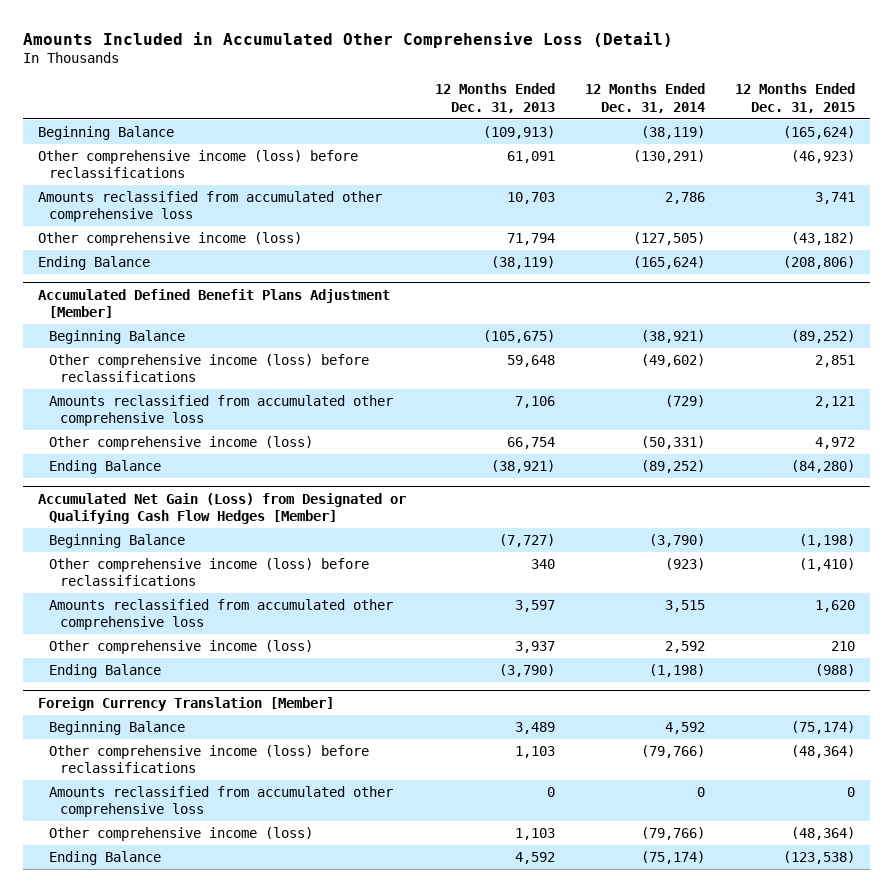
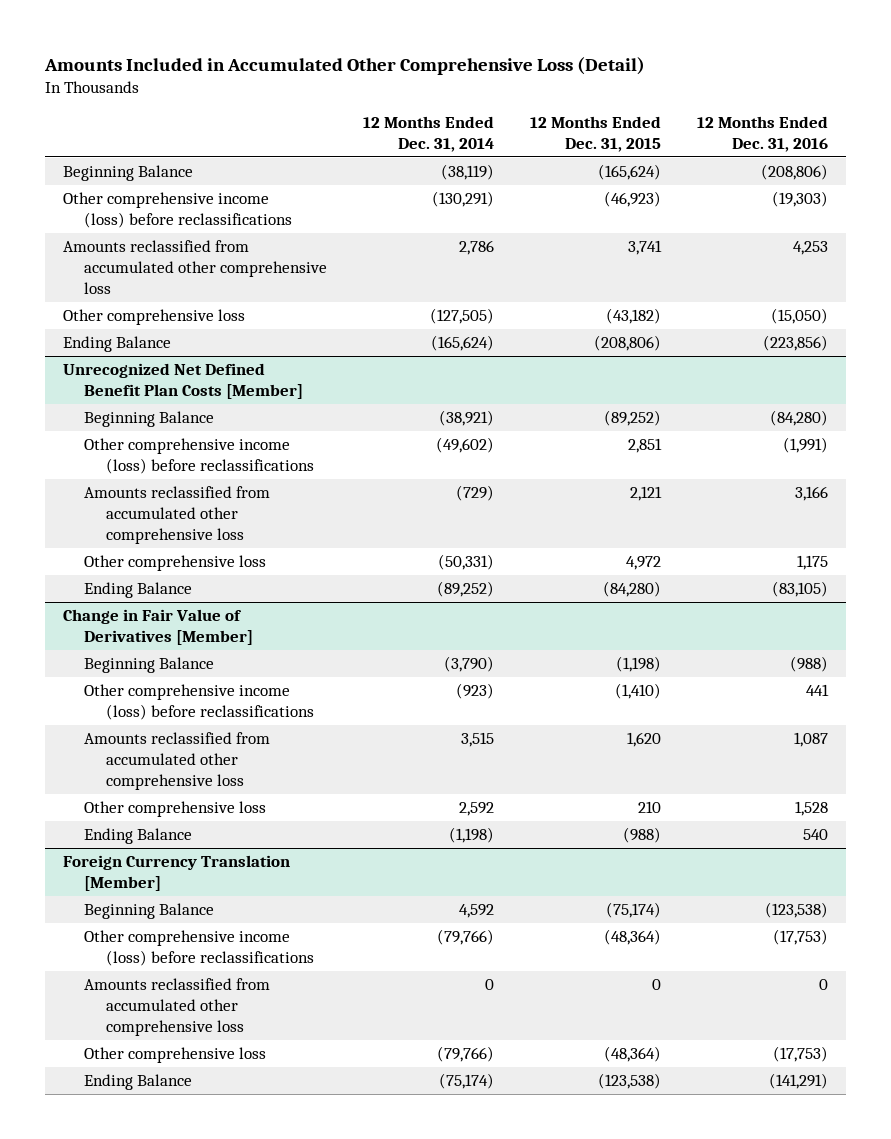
[435,83,556,113] 12 Months Ended Dec. 31, 2013 -> none
none -> [697,115,829,153] 12 Months Ended Dec. 31, 2016
[37,232,302,247] Other comprehensive income (loss) -> [63,308,246,325] Other comprehensive loss
[37,288,390,319] Accumulated Defined Benefit Plans Adjustment [Member] -> [63,362,304,400] Unrecognized Net Defined Benefit Plan Costs [Member]
[48,436,313,451] Other comprehensive income (loss) -> [84,554,267,571] Other comprehensive loss
[37,492,406,525] Accumulated Net Gain (Loss) from Designated or Qualifying Cash Flow Hedges [Member] -> [63,608,254,646] Change in Fair Value of Derivatives [Member]
[48,640,313,655] Other comprehensive income (loss) -> [84,800,267,817] Other comprehensive loss
[48,827,313,842] Other comprehensive income (loss) -> [84,1046,267,1063] Other comprehensive loss

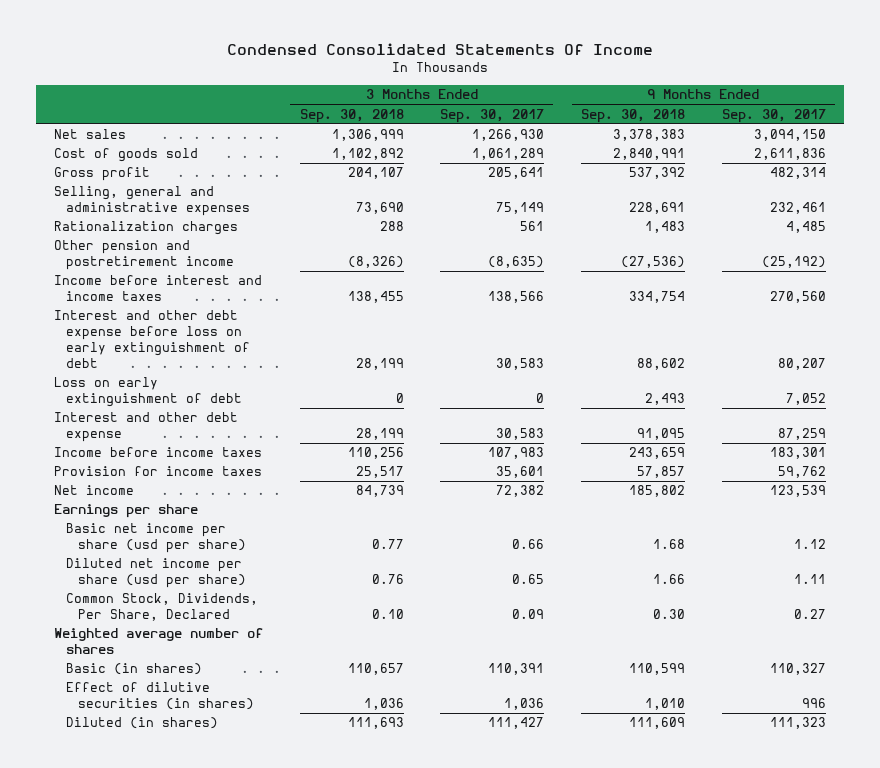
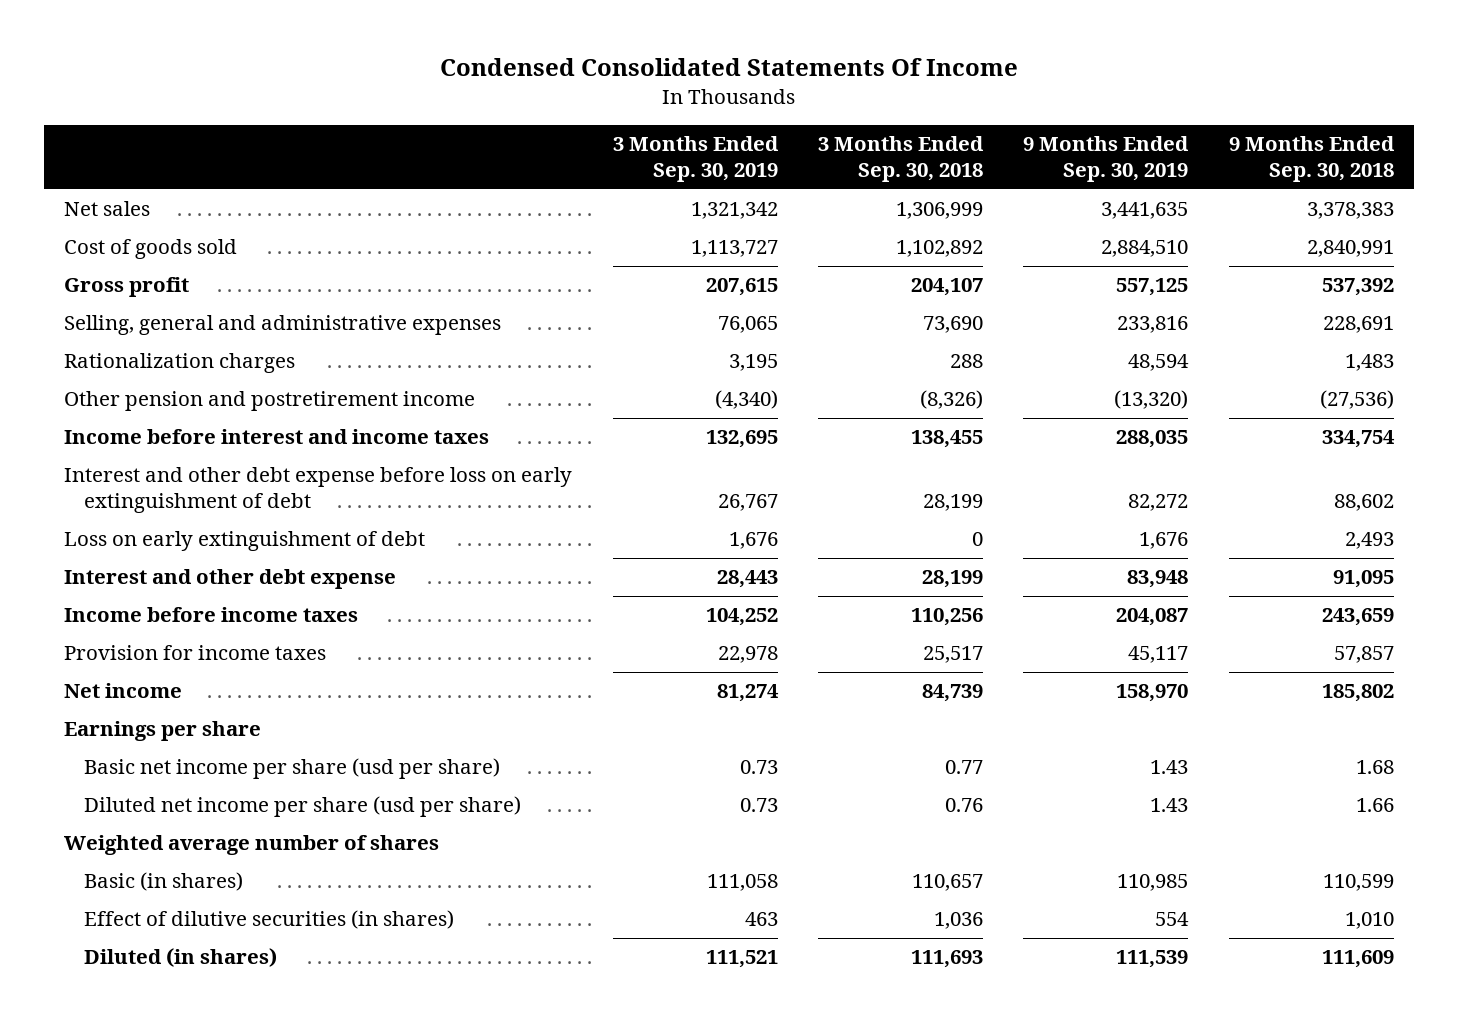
[440,108,545,123] Sep. 30, 2017 -> none
[721,108,826,123] Sep. 30, 2017 -> none
none -> [612,136,779,183] 3 Months Ended Sep. 30, 2019
none -> [1023,136,1190,183] 9 Months Ended Sep. 30, 2019
[66,593,259,622] Common Stock, Dividends, Per Share, Declared -> none

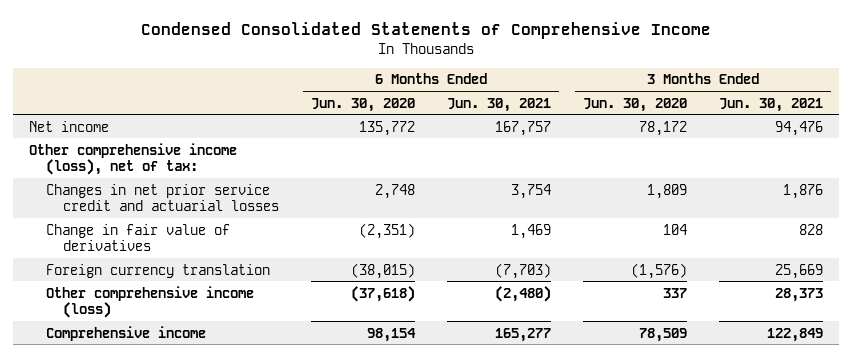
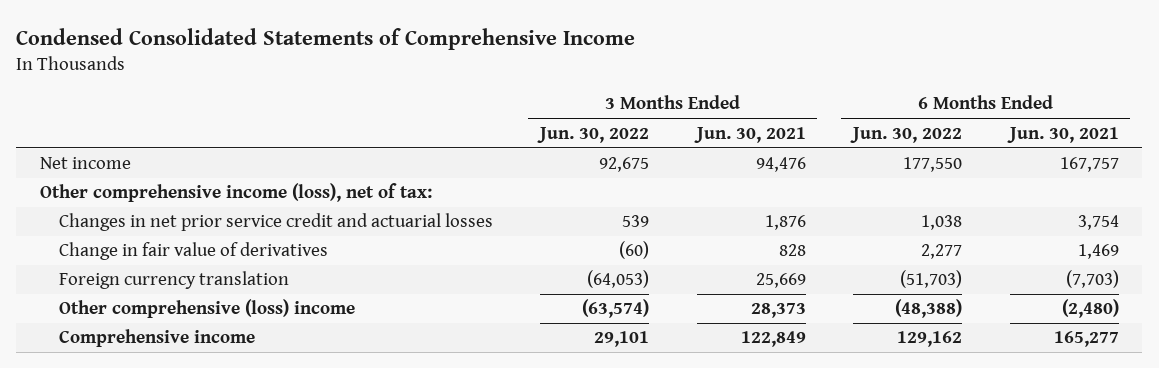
[310,97,415,112] Jun. 30, 2020 -> none
[582,97,687,112] Jun. 30, 2020 -> none
none -> [537,126,650,143] Jun. 30, 2022
none -> [850,126,963,143] Jun. 30, 2022
[45,285,254,319] Other comprehensive income (loss) -> [58,299,355,319] Other comprehensive (loss) income

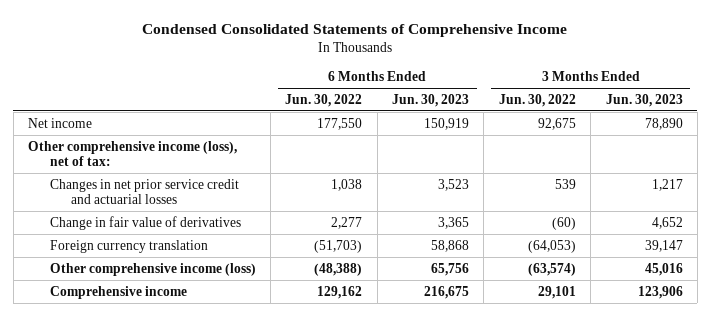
[693,126,806,143] Jun. 30, 2021 -> none
[1006,126,1119,143] Jun. 30, 2021 -> none
none -> [392,93,470,107] Jun. 30, 2023
none -> [605,93,683,107] Jun. 30, 2023
[58,299,355,319] Other comprehensive (loss) income -> [49,262,256,276] Other comprehensive income (loss)

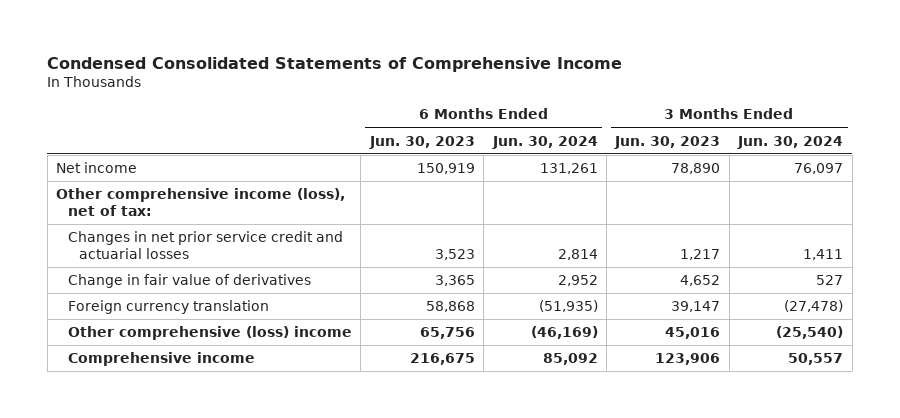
[285,93,363,107] Jun. 30, 2022 -> none
[498,93,576,107] Jun. 30, 2022 -> none
none -> [491,135,598,149] Jun. 30, 2024
none -> [737,135,844,149] Jun. 30, 2024
[49,262,256,276] Other comprehensive income (loss) -> [67,326,352,341] Other comprehensive (loss) income

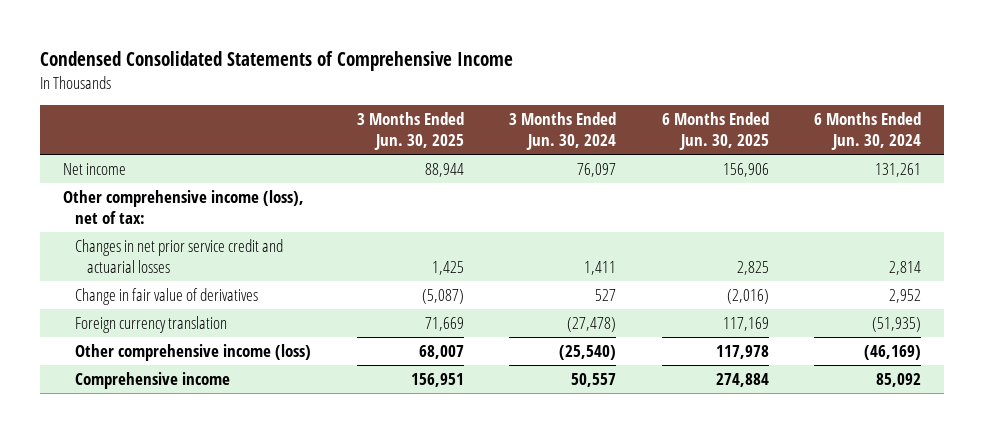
[368,135,475,149] Jun. 30, 2023 -> none
[614,135,721,149] Jun. 30, 2023 -> none
none -> [356,112,464,151] 3 Months Ended Jun. 30, 2025
none -> [661,112,769,151] 6 Months Ended Jun. 30, 2025
[67,326,352,341] Other comprehensive (loss) income -> [75,343,312,361] Other comprehensive income (loss)

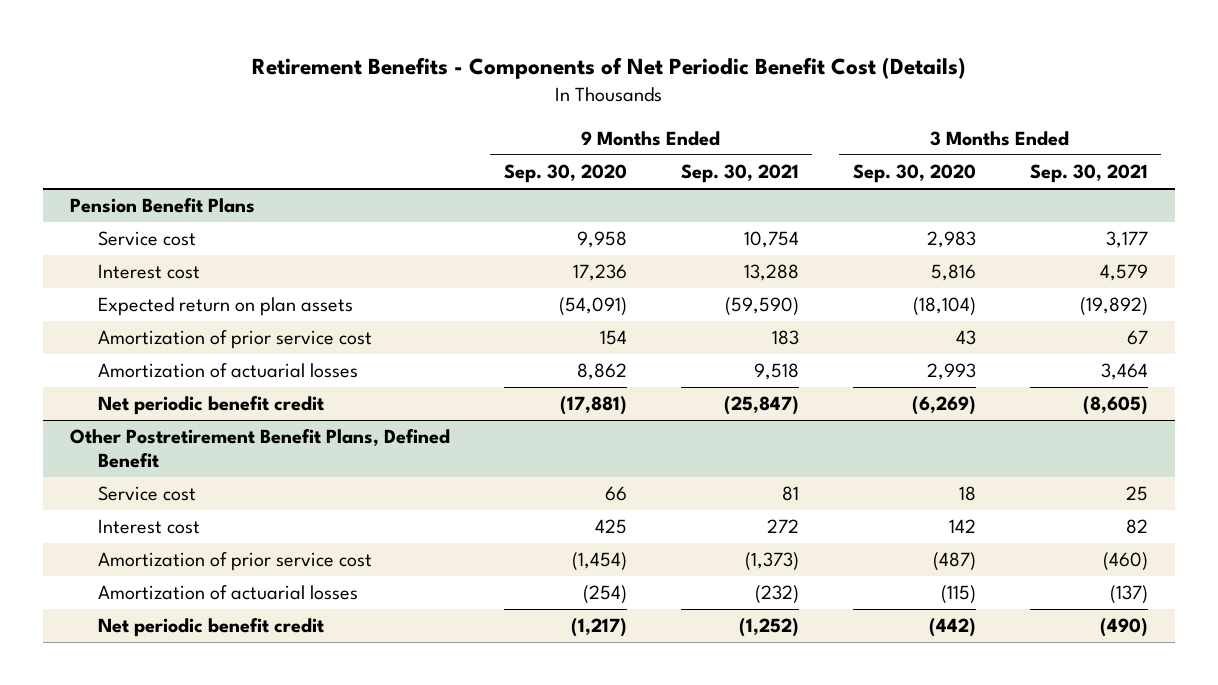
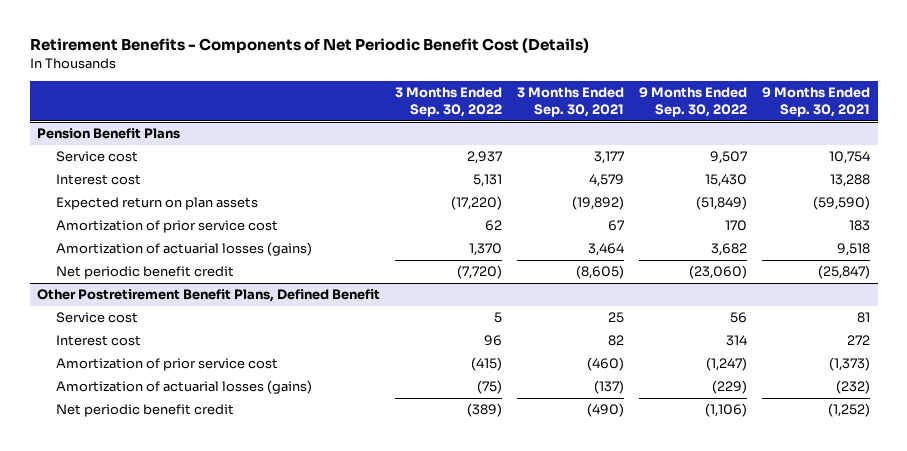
[503,164,627,184] Sep. 30, 2020 -> none
[852,164,976,184] Sep. 30, 2020 -> none
none -> [395,87,503,118] 3 Months Ended Sep. 30, 2022
none -> [639,87,748,118] 9 Months Ended Sep. 30, 2022
[98,363,359,379] Amortization of actuarial losses -> [56,242,313,257] Amortization of actuarial losses (gains)
[98,585,359,601] Amortization of actuarial losses -> [56,380,313,395] Amortization of actuarial losses (gains)

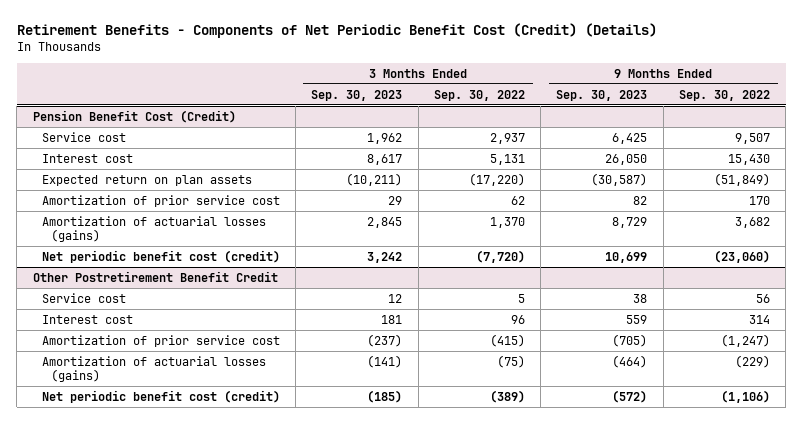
[29,38,589,54] Retirement Benefits - Components of Net Periodic Benefit Cost (Details) -> [16,23,657,39] Retirement Benefits - Components of Net Periodic Benefit Cost (Credit) (Details)
[517,87,625,118] 3 Months Ended Sep. 30, 2021 -> none
[762,87,871,118] 9 Months Ended Sep. 30, 2021 -> none
none -> [311,89,403,101] Sep. 30, 2023
none -> [556,89,648,101] Sep. 30, 2023
[37,128,181,140] Pension Benefit Plans -> [32,109,236,123] Pension Benefit Cost (Credit)
[56,266,235,280] Net periodic benefit credit -> [41,249,280,263] Net periodic benefit cost (credit)
[37,289,381,303] Other Postretirement Benefit Plans, Defined Benefit -> [32,270,278,282] Other Postretirement Benefit Credit
[56,404,235,418] Net periodic benefit credit -> [41,389,280,403] Net periodic benefit cost (credit)

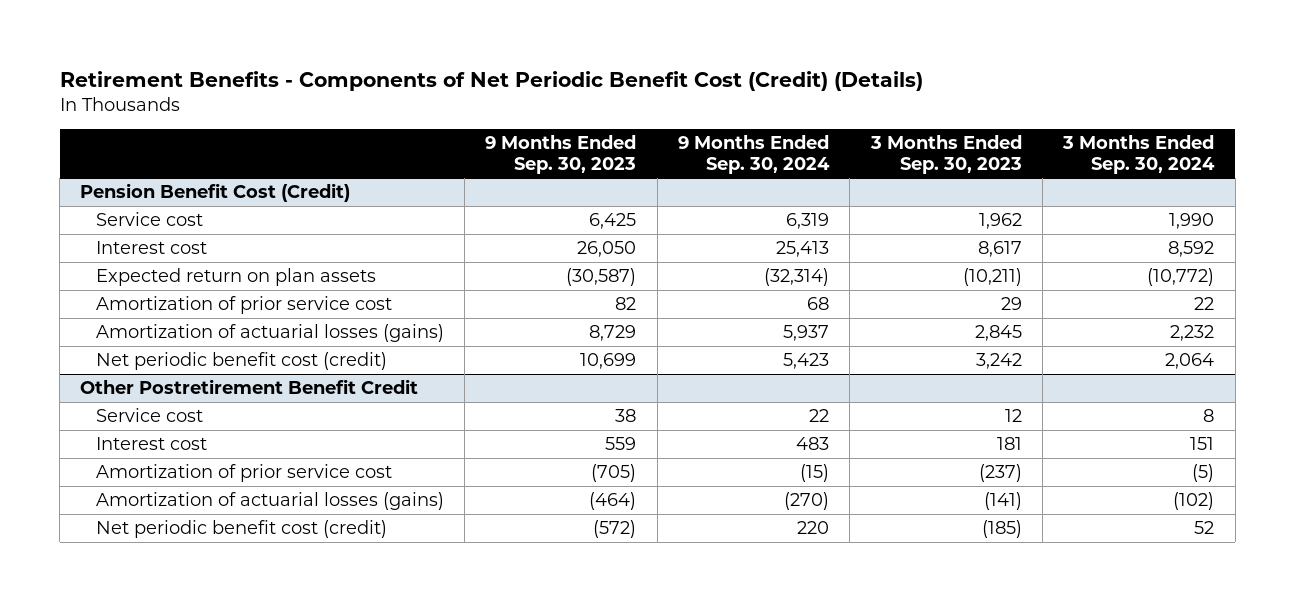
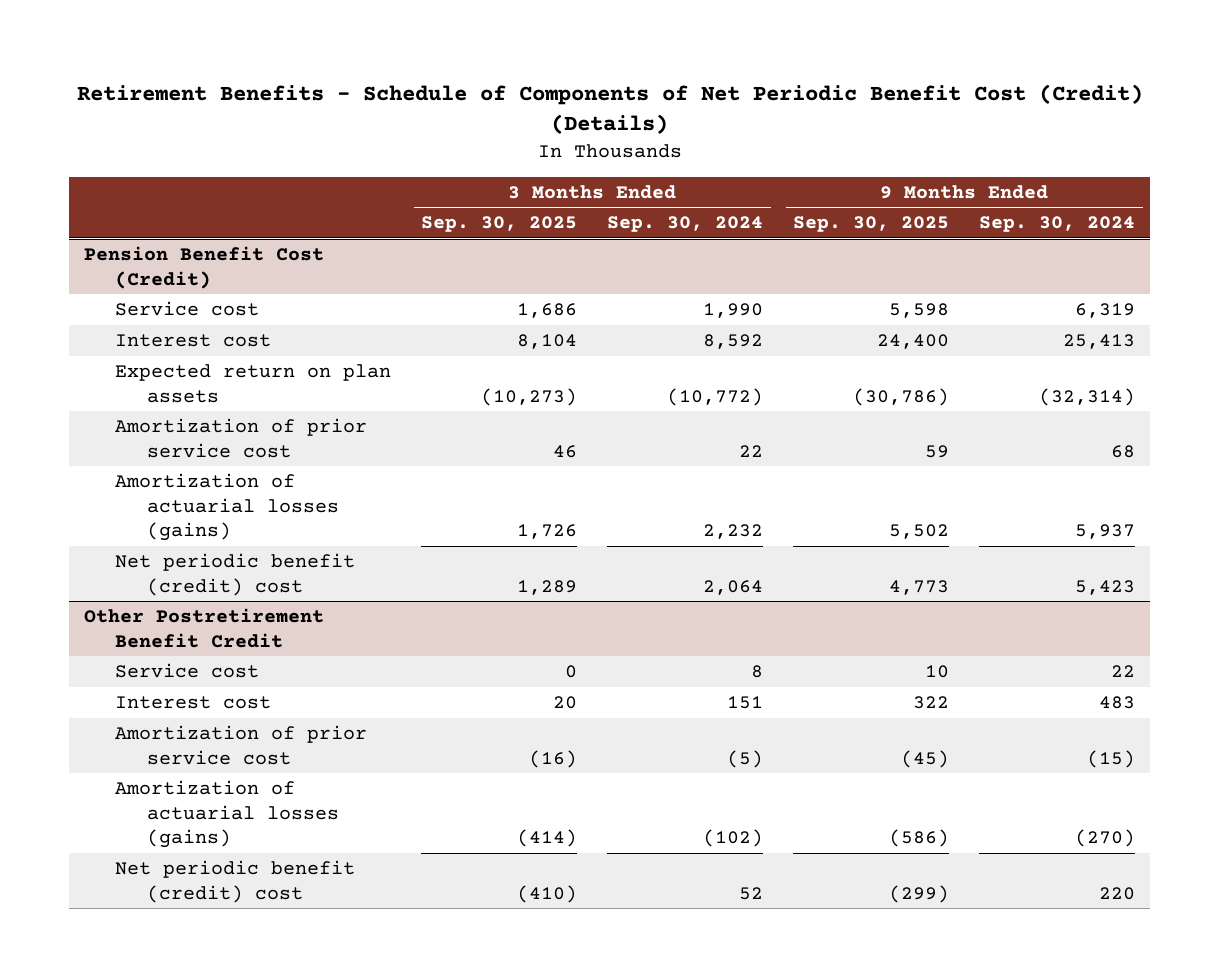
[59,71,923,92] Retirement Benefits - Components of Net Periodic Benefit Cost (Credit) (Details) -> [76,83,1143,135] Retirement Benefits - Schedule of Components of Net Periodic Benefit Cost (Credit) (Details)
[485,135,637,174] 9 Months Ended Sep. 30, 2023 -> none
[869,135,1022,174] 3 Months Ended Sep. 30, 2023 -> none
none -> [421,216,578,233] Sep. 30, 2025
none -> [793,216,950,233] Sep. 30, 2025
[95,352,387,371] Net periodic benefit cost (credit) -> [115,552,356,596] Net periodic benefit (credit) cost
[95,520,387,539] Net periodic benefit cost (credit) -> [115,859,356,903] Net periodic benefit (credit) cost

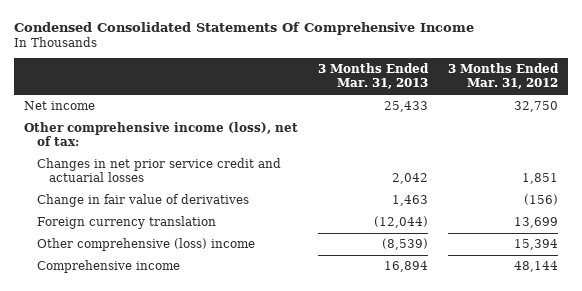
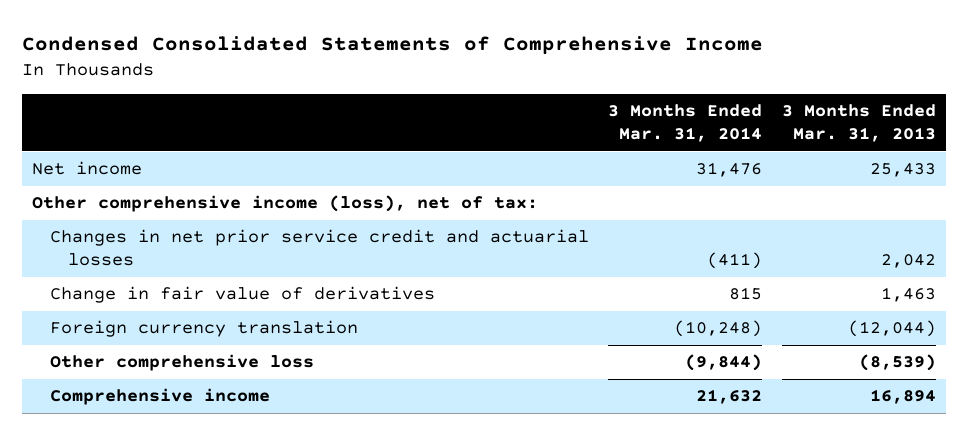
[14,21,475,35] Condensed Consolidated Statements Of Comprehensive Income -> [21,36,763,55] Condensed Consolidated Statements of Comprehensive Income
[448,63,560,90] 3 Months Ended Mar. 31, 2012 -> none
none -> [608,104,763,143] 3 Months Ended Mar. 31, 2014
[36,238,255,252] Other comprehensive (loss) income -> [49,354,314,372] Other comprehensive loss

